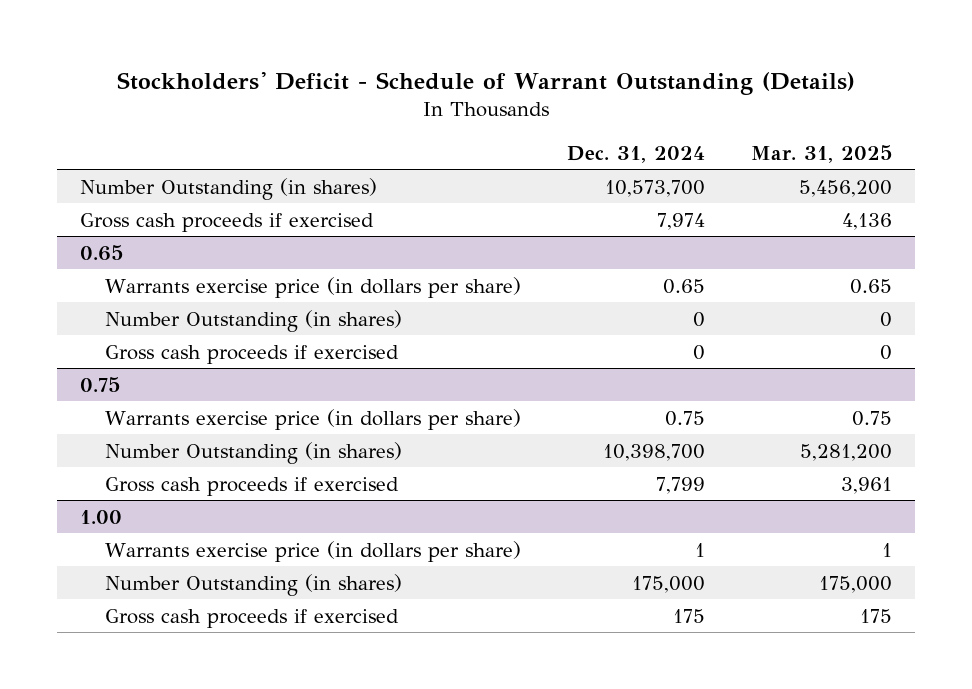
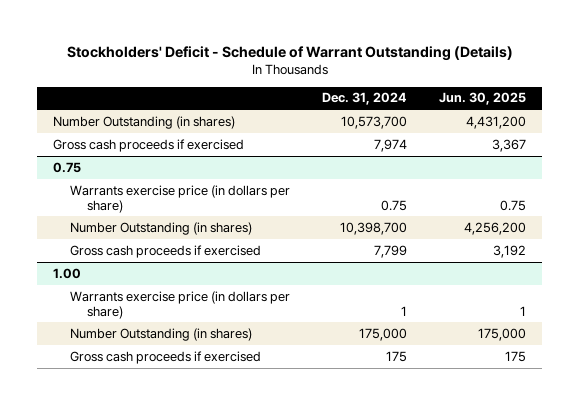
[750,144,892,163] Mar. 31, 2025 -> none
none -> [439,92,527,106] Jun. 30, 2025
[80,244,124,261] 0.65 -> none
[104,276,521,298] Warrants exercise price (in dollars per share) -> none
[104,309,402,332] Number Outstanding (in shares) -> none
[104,344,399,364] Gross cash proceeds if exercised -> none

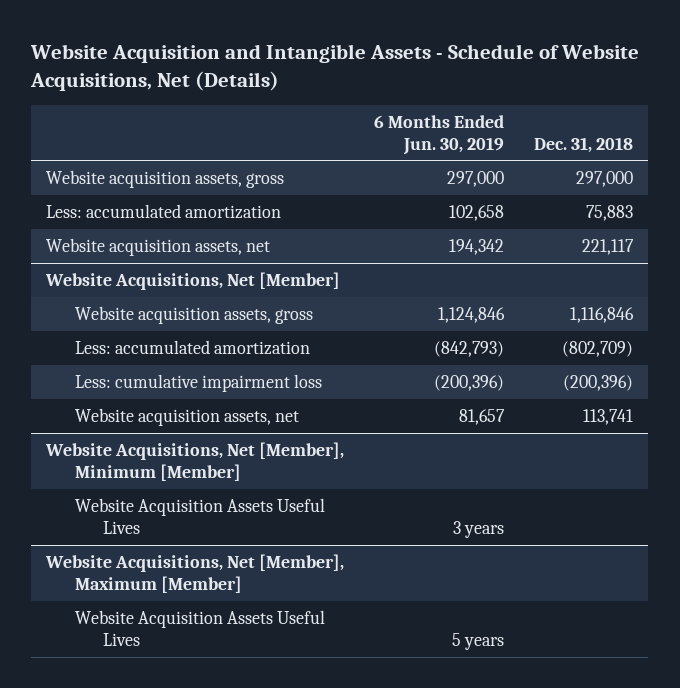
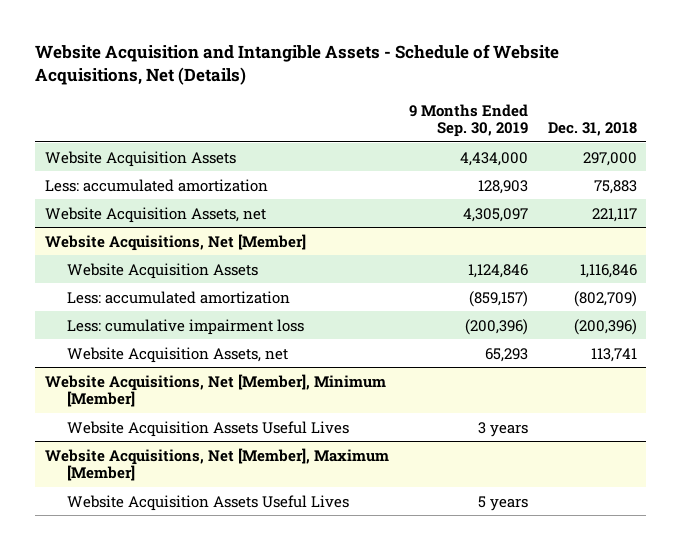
[374,114,505,155] 6 Months Ended Jun. 30, 2019 -> none
none -> [408,103,528,138] 9 Months Ended Sep. 30, 2019
[46,169,285,188] Website acquisition assets, gross -> [44,150,236,167] Website Acquisition Assets
[46,237,271,256] Website acquisition assets, net -> [44,206,266,223] Website Acquisition Assets, net
[74,305,313,324] Website acquisition assets, gross -> [67,262,259,279] Website Acquisition Assets
[74,407,299,426] Website acquisition assets, net -> [67,346,289,363] Website Acquisition Assets, net

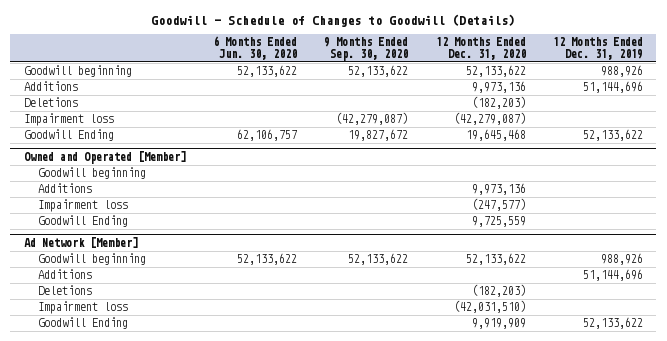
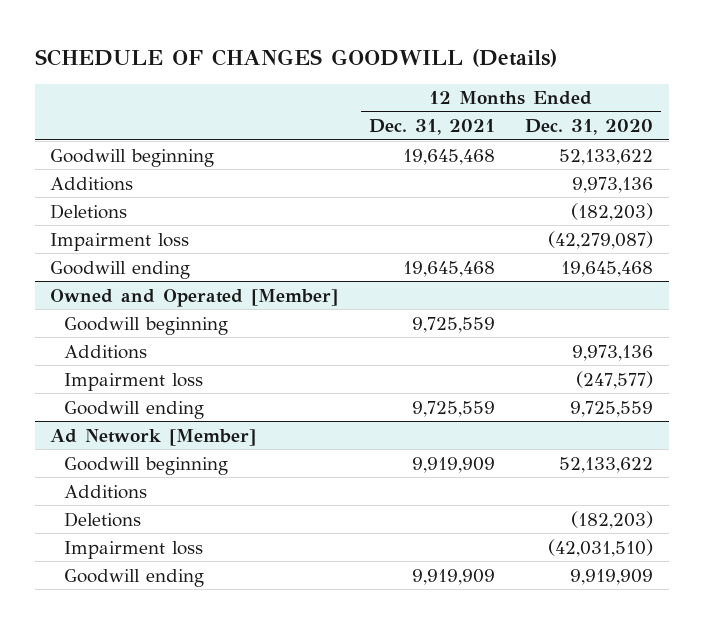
[151,13,516,27] Goodwill - Schedule of Changes to Goodwill (Details) -> [35,48,558,67] SCHEDULE OF CHANGES GOODWILL (Details)
[213,36,298,60] 6 Months Ended Jun. 30, 2020 -> none
[324,37,409,61] 9 Months Ended Sep. 30, 2020 -> none
[552,37,643,60] 12 Months Ended Dec. 31, 2019 -> none
none -> [368,119,495,136] Dec. 31, 2021
[23,129,114,142] Goodwill Ending -> [50,260,191,279] Goodwill ending
[37,215,128,228] Goodwill Ending -> [64,400,205,419] Goodwill ending
[37,317,128,330] Goodwill Ending -> [64,568,205,587] Goodwill ending

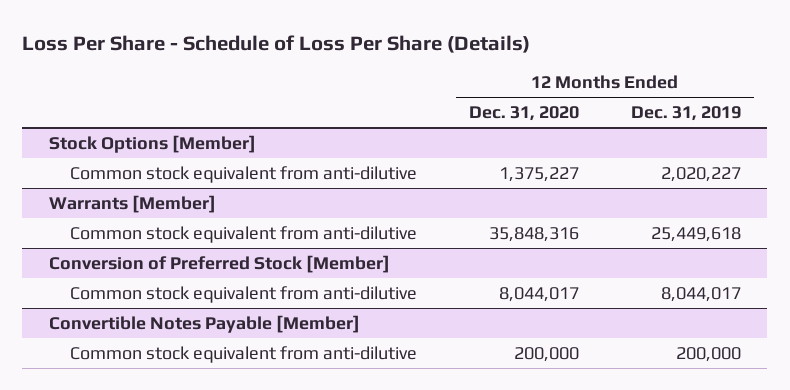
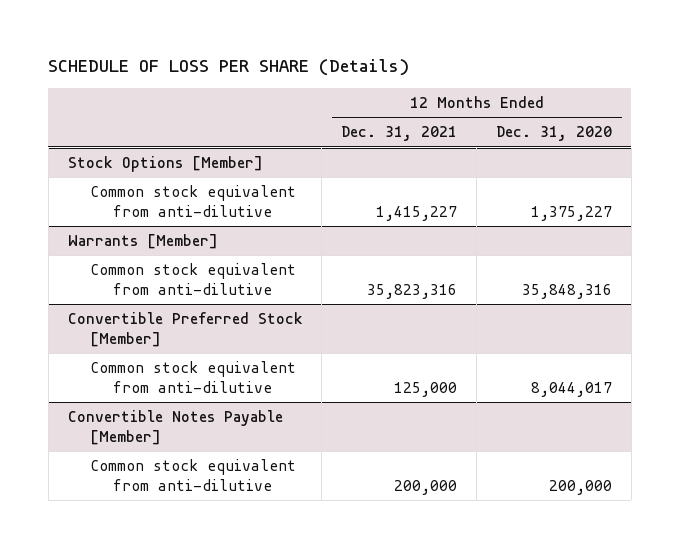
[22,35,531,54] Loss Per Share - Schedule of Loss Per Share (Details) -> [48,59,410,77] SCHEDULE OF LOSS PER SHARE (Details)
[631,106,742,122] Dec. 31, 2019 -> none
none -> [341,126,458,142] Dec. 31, 2021
[48,254,390,273] Conversion of Preferred Stock [Member] -> [67,312,303,348] Convertible Preferred Stock [Member]

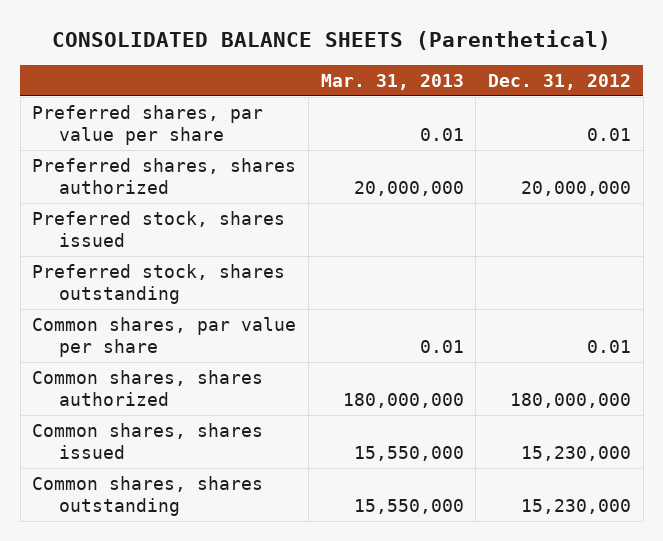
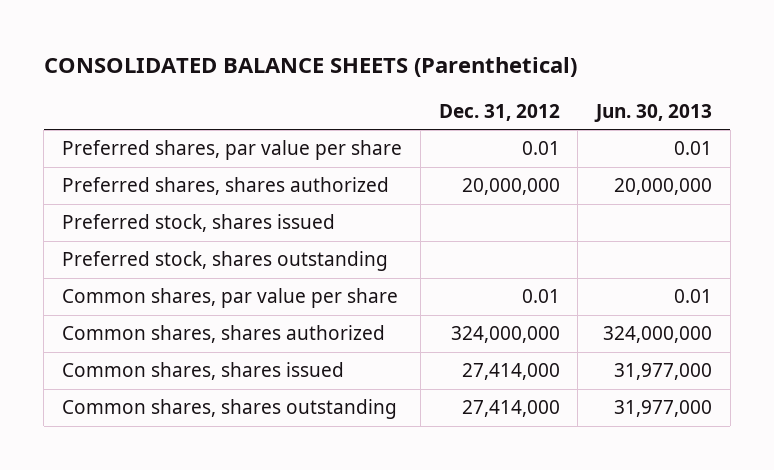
[320,73,464,90] Mar. 31, 2013 -> none
none -> [594,103,713,122] Jun. 30, 2013
[510,392,632,408] 180,000,000 -> [450,326,560,344] 324,000,000
[521,445,632,461] 15,230,000 -> [461,363,560,381] 27,414,000
[521,498,632,514] 15,230,000 -> [461,400,560,418] 27,414,000

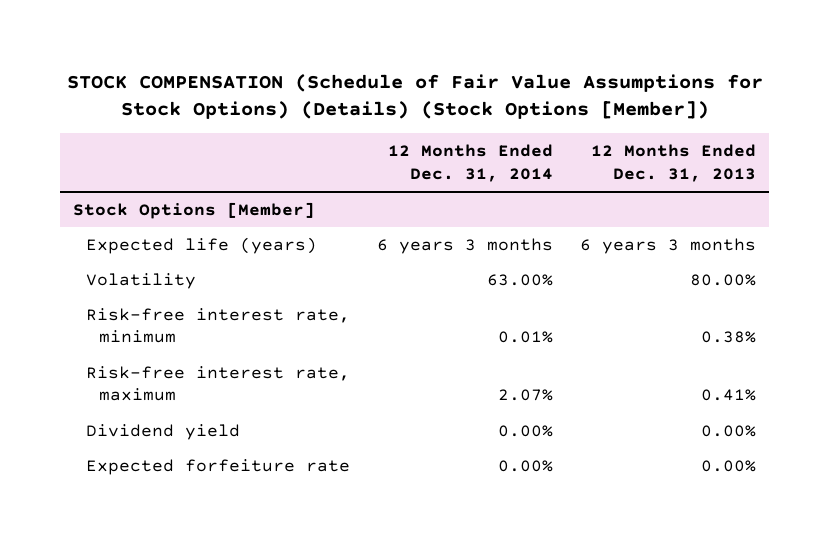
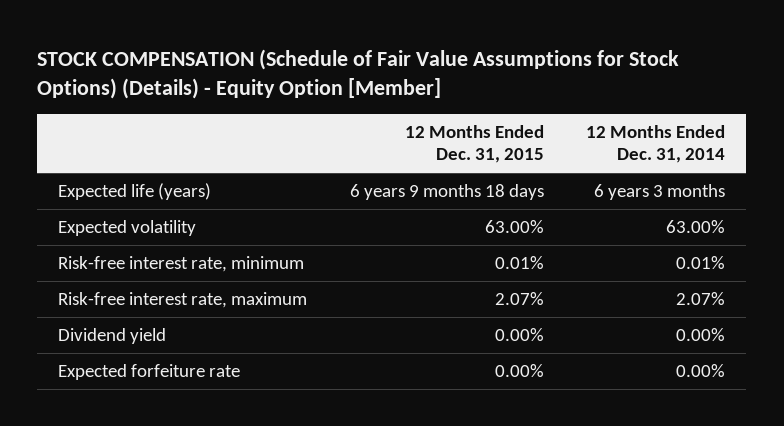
[66,73,763,120] STOCK COMPENSATION (Schedule of Fair Value Assumptions for Stock Options) (Details) (Stock Options [Member]) -> [37,49,680,99] STOCK COMPENSATION (Schedule of Fair Value Assumptions for Stock Options) (Details) - Equity Option [Member]
[590,144,756,182] 12 Months Ended Dec. 31, 2013 -> none
none -> [404,124,544,164] 12 Months Ended Dec. 31, 2015
[73,201,316,219] Stock Options [Member] -> none
[85,272,196,289] Volatility -> [58,220,197,237] Expected volatility

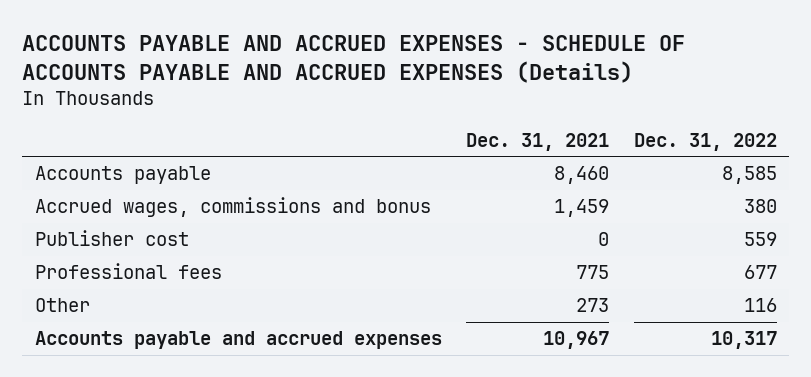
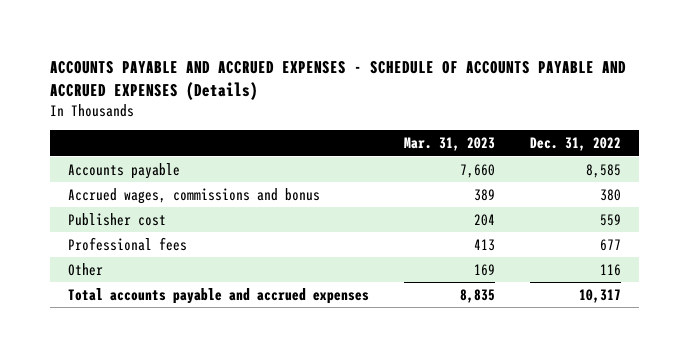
[466,132,610,151] Dec. 31, 2021 -> none
none -> [403,137,495,152] Mar. 31, 2023
[34,331,442,350] Accounts payable and accrued expenses -> [67,287,369,304] Total accounts payable and accrued expenses

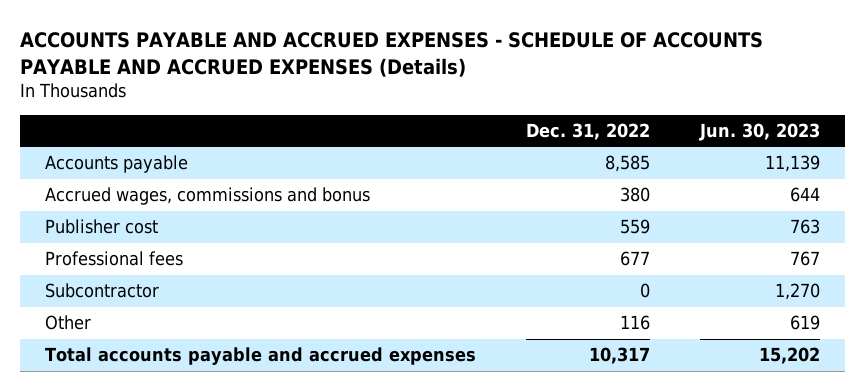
[403,137,495,152] Mar. 31, 2023 -> none
none -> [699,122,821,141] Jun. 30, 2023
none -> [45,283,160,299] Subcontractor

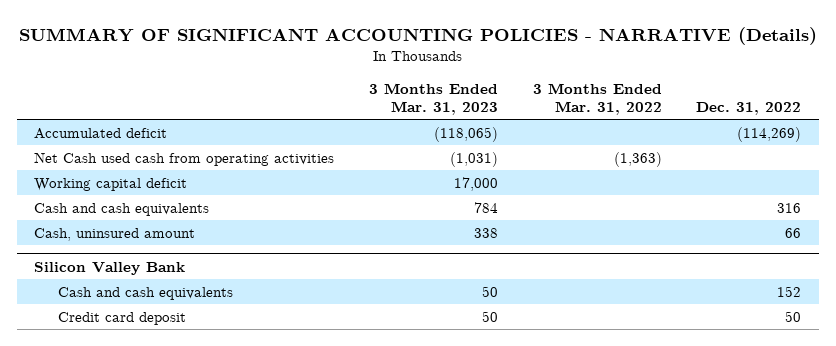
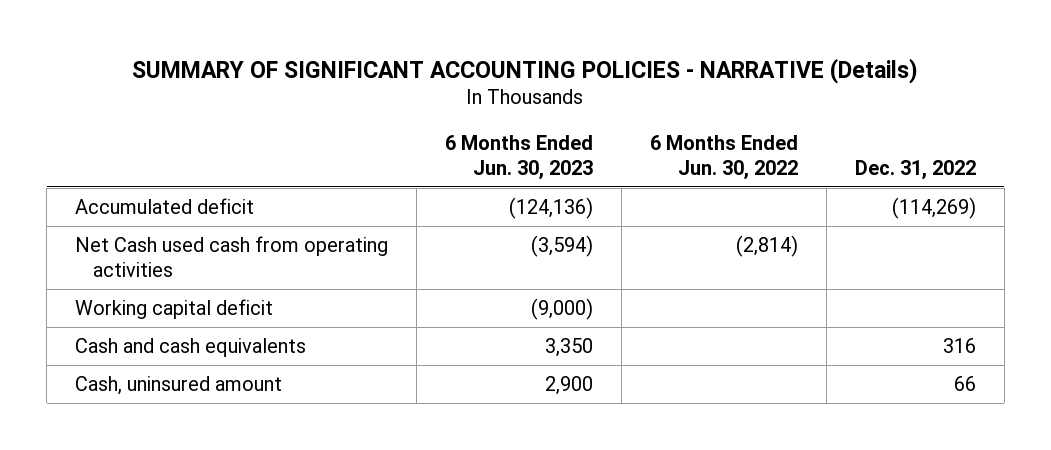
[369,83,499,115] 3 Months Ended Mar. 31, 2023 -> none
[532,83,662,115] 3 Months Ended Mar. 31, 2022 -> none
none -> [444,135,593,181] 6 Months Ended Jun. 30, 2023
none -> [649,135,798,181] 6 Months Ended Jun. 30, 2022
[34,261,186,275] Silicon Valley Bank -> none
[58,286,234,300] Cash and cash equivalents -> none
[58,311,187,325] Credit card deposit -> none

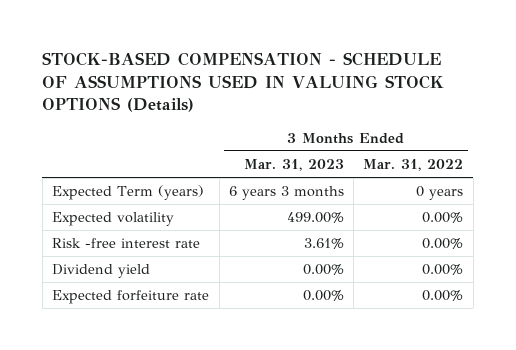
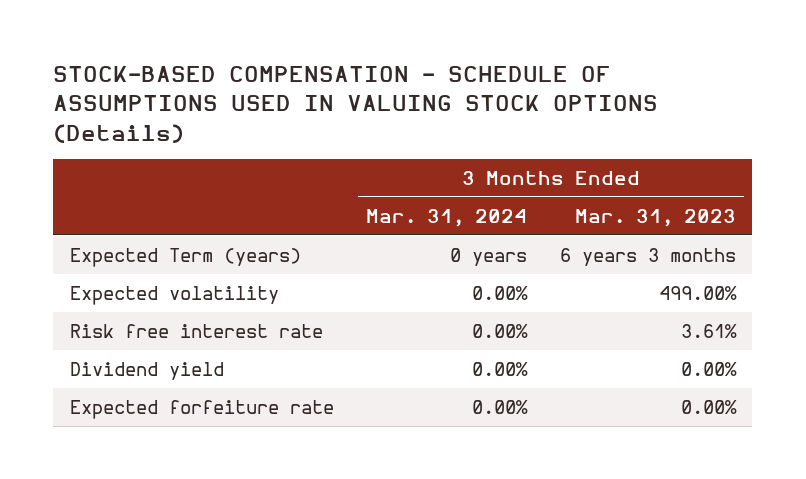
[363,159,464,172] Mar. 31, 2022 -> none
none -> [366,208,528,227] Mar. 31, 2024
[52,238,201,249] Risk -free interest rate -> [69,323,323,338] Risk free interest rate

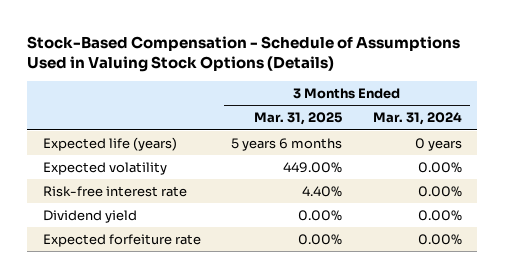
[53,66,659,143] STOCK-BASED COMPENSATION - SCHEDULE OF ASSUMPTIONS USED IN VALUING STOCK OPTIONS (Details) -> [27,35,461,72] Stock-Based Compensation - Schedule of Assumptions Used in Valuing Stock Options (Details)
[575,208,737,227] Mar. 31, 2023 -> none
none -> [254,112,343,126] Mar. 31, 2025
[69,247,301,267] Expected Term (years) -> [42,136,177,151] Expected life (years)
[69,323,323,338] Risk free interest rate -> [42,185,187,197] Risk-free interest rate

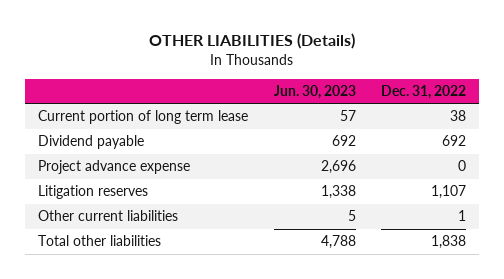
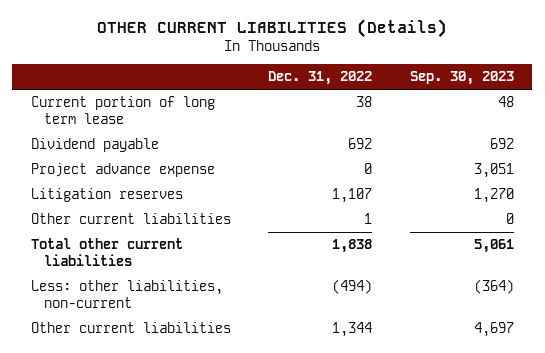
[149,33,356,50] OTHER LIABILITIES (Details) -> [97,18,448,38] OTHER CURRENT LIABILITIES (Details)
[273,85,356,100] Jun. 30, 2023 -> none
none -> [409,71,514,86] Sep. 30, 2023
none -> [31,238,184,267] Total other current liabilities
none -> [31,280,224,309] Less: other liabilities, non-current
[37,235,161,247] Total other liabilities -> [31,322,232,334] Other current liabilities
[431,235,467,250] 1,838 -> [332,322,373,338] 1,344

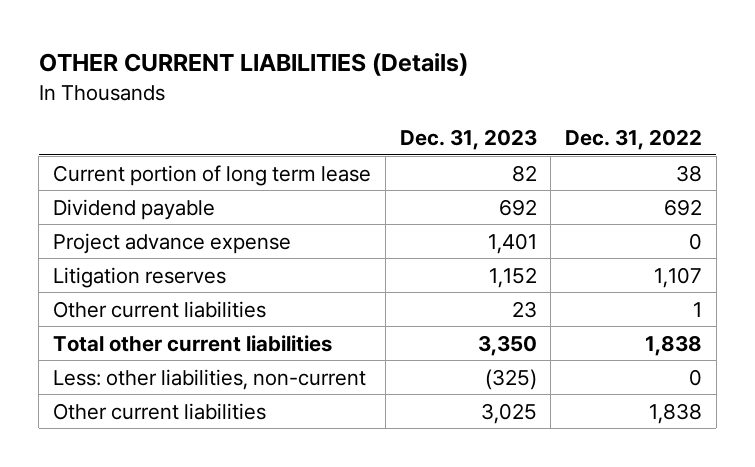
[409,71,514,86] Sep. 30, 2023 -> none
none -> [399,129,537,151] Dec. 31, 2023
[332,279,373,295] (494) -> [689,368,703,386] 0
[332,322,373,338] 1,344 -> [649,402,703,424] 1,838

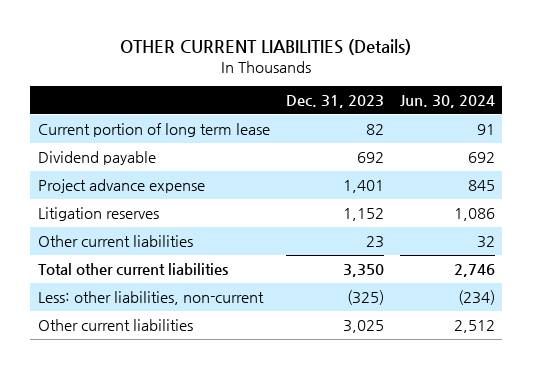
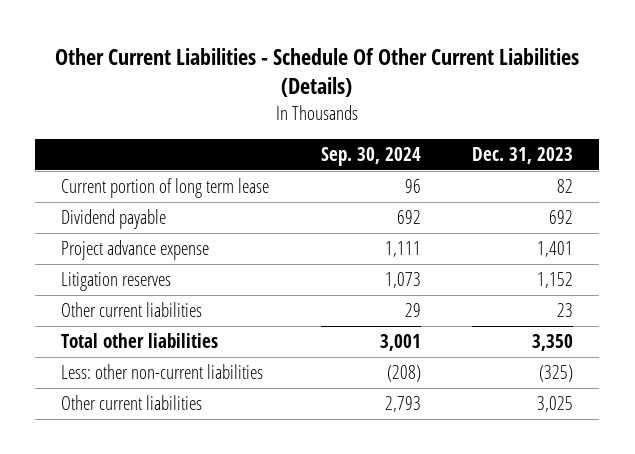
[120,39,412,56] OTHER CURRENT LIABILITIES (Details) -> [55,47,580,98] Other Current Liabilities - Schedule Of Other Current Liabilities (Details)
[399,94,495,108] Jun. 30, 2024 -> none
none -> [320,147,421,167] Sep. 30, 2024
[38,263,229,276] Total other current liabilities -> [61,333,219,349] Total other liabilities
[38,291,265,306] Less: other liabilities, non-current -> [61,364,264,380] Less: other non-current liabilities

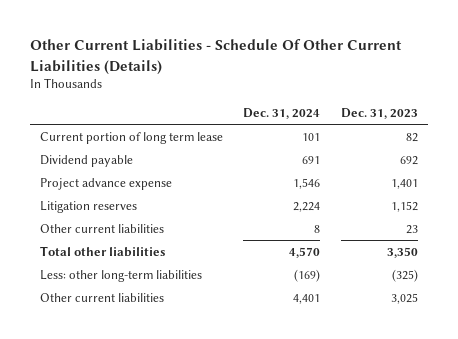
[320,147,421,167] Sep. 30, 2024 -> none
none -> [243,108,321,120] Dec. 31, 2024
[61,364,264,380] Less: other non-current liabilities -> [39,269,202,282] Less: other long-term liabilities

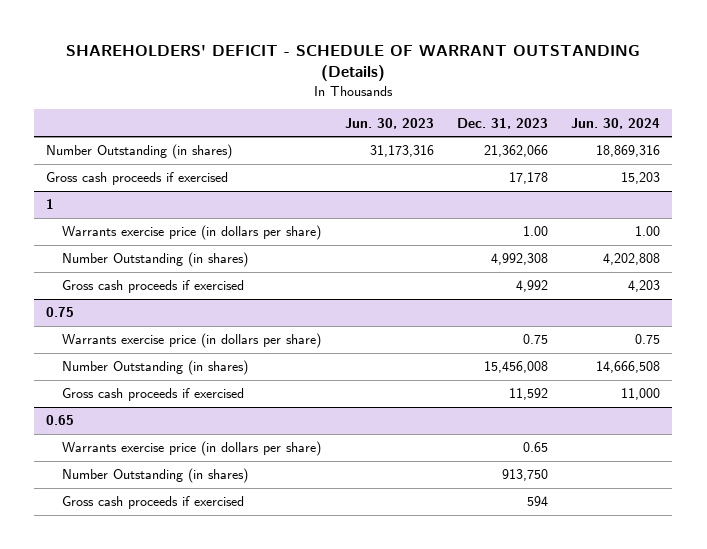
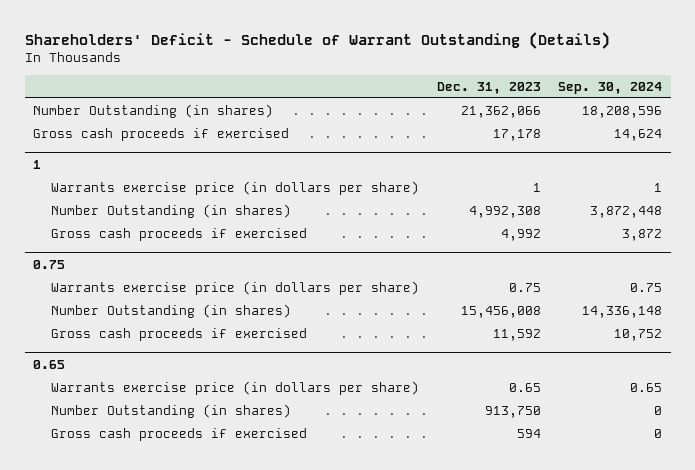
[66,44,641,82] SHAREHOLDERS' DEFICIT - SCHEDULE OF WARRANT OUTSTANDING (Details) -> [24,31,610,49] Shareholders' Deficit - Schedule of Warrant Outstanding (Details)
[344,117,434,129] Jun. 30, 2023 -> none
[571,117,661,129] Jun. 30, 2024 -> none
none -> [557,81,662,94] Sep. 30, 2024
[523,226,549,237] 1.00 -> [532,182,541,192] 1

